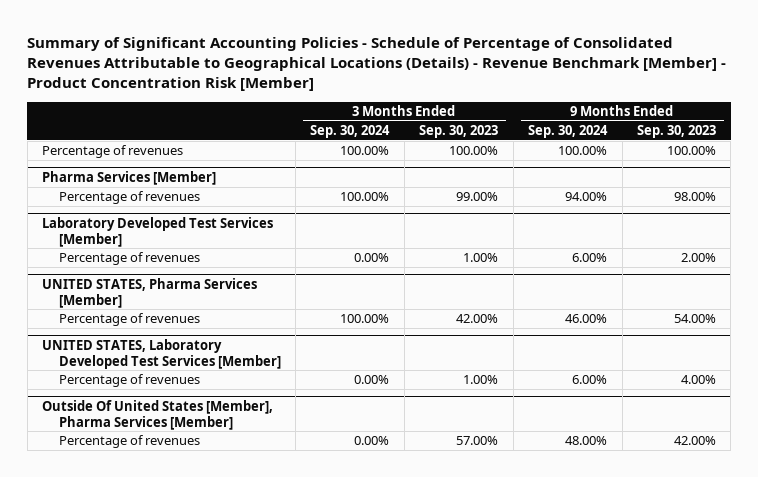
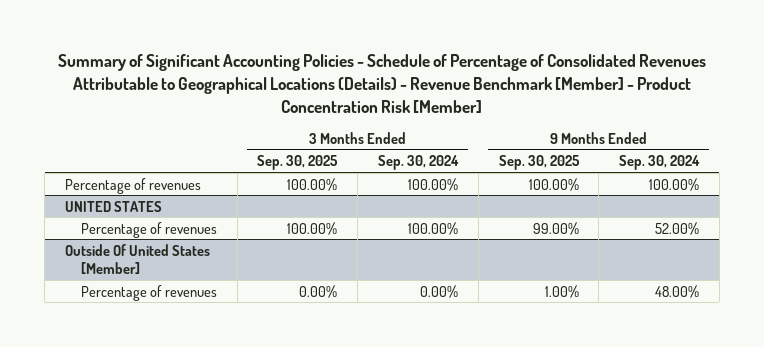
[419,124,499,138] Sep. 30, 2023 -> none
[637,124,717,138] Sep. 30, 2023 -> none
none -> [257,155,339,171] Sep. 30, 2025
none -> [498,155,580,171] Sep. 30, 2025
[58,252,200,266] Percentage of revenues -> none
[42,278,258,308] UNITED STATES, Pharma Services [Member] -> none
[58,313,200,327] Percentage of revenues -> none
[42,339,281,369] UNITED STATES, Laboratory Developed Test Services [Member] -> none
[58,374,200,388] Percentage of revenues -> none
[42,400,274,430] Outside Of United States [Member], Pharma Services [Member] -> none
[42,171,217,186] Pharma Services [Member] -> [65,200,163,212] UNITED STATES
[565,192,608,202] 94.00% -> [655,221,700,235] 52.00%
[42,217,274,247] Laboratory Developed Test Services [Member] -> [65,243,211,274] Outside Of United States [Member]

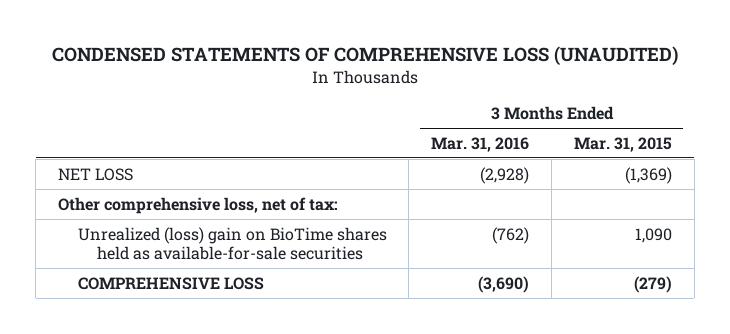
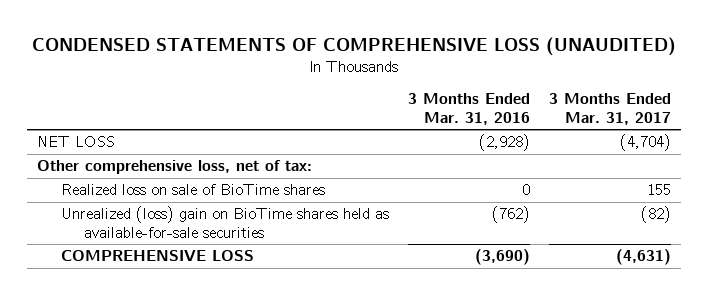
[574,136,673,152] Mar. 31, 2015 -> none
none -> [549,93,672,125] 3 Months Ended Mar. 31, 2017
none -> [60,184,325,196] Realized loss on sale of BioTime shares

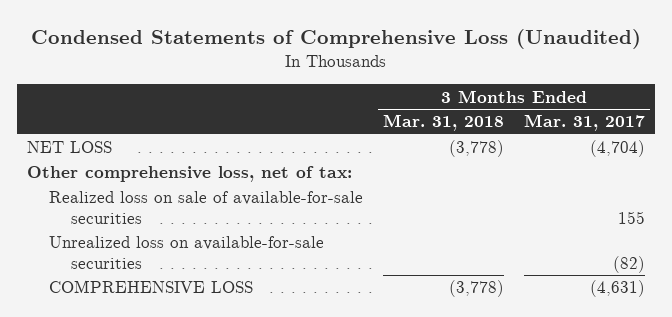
[32,37,677,57] CONDENSED STATEMENTS OF COMPREHENSIVE LOSS (UNAUDITED) -> [31,28,642,49] Condensed Statements of Comprehensive Loss (Unaudited)
[407,93,530,125] 3 Months Ended Mar. 31, 2016 -> none
none -> [383,114,505,132] Mar. 31, 2018
[60,184,325,196] Realized loss on sale of BioTime shares -> [49,191,364,224] Realized loss on sale of available-for-sale securities
[60,206,389,238] Unrealized (loss) gain on BioTime shares held as available-for-sale securities -> [49,236,325,269] Unrealized loss on available-for-sale securities

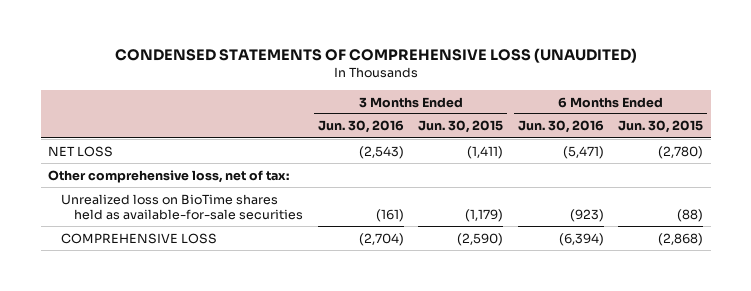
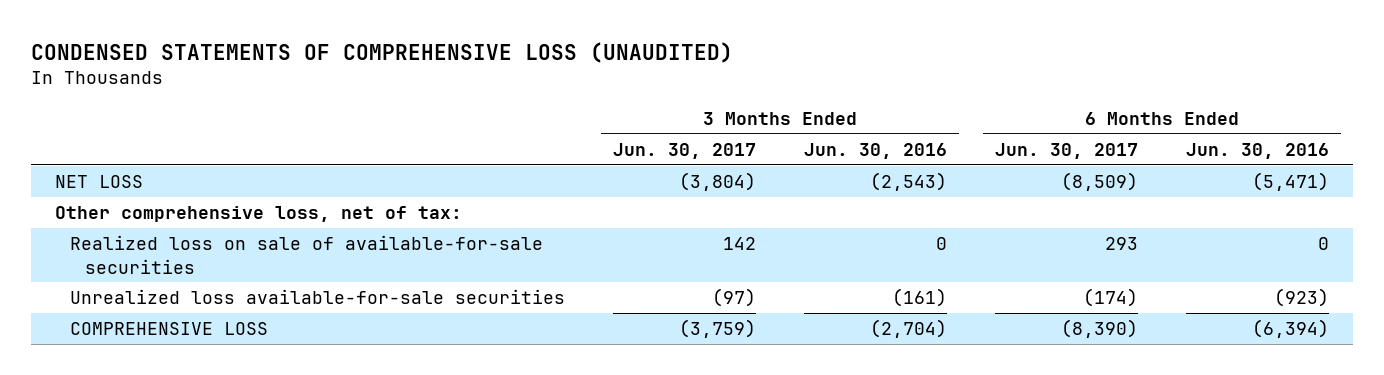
[418,120,504,134] Jun. 30, 2015 -> none
[618,120,704,134] Jun. 30, 2015 -> none
none -> [613,142,757,159] Jun. 30, 2017
none -> [994,142,1138,159] Jun. 30, 2017
none -> [70,235,544,274] Realized loss on sale of available-for-sale securities
[61,193,304,221] Unrealized loss on BioTime shares held as available-for-sale securities -> [70,289,566,305] Unrealized loss available-for-sale securities

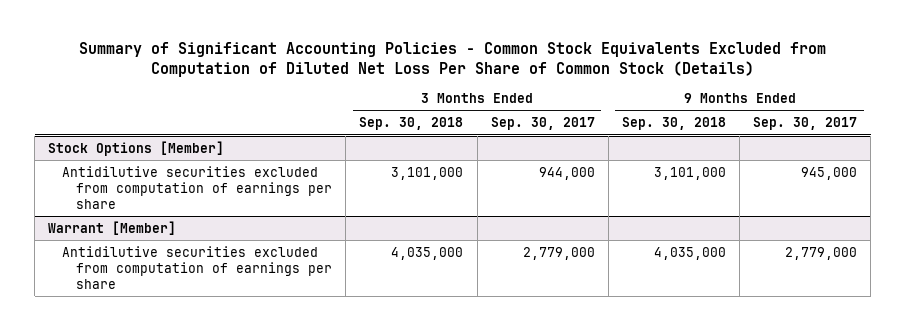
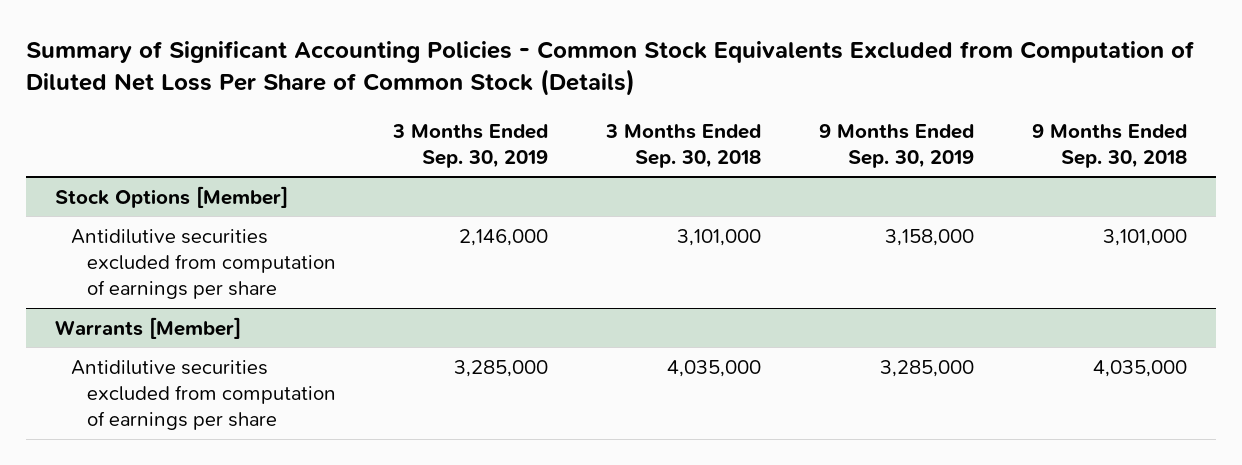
[490,117,595,131] Sep. 30, 2017 -> none
[753,117,858,131] Sep. 30, 2017 -> none
none -> [392,123,549,168] 3 Months Ended Sep. 30, 2019
none -> [819,123,975,168] 9 Months Ended Sep. 30, 2019
[48,220,177,235] Warrant [Member] -> [55,316,242,339] Warrants [Member]

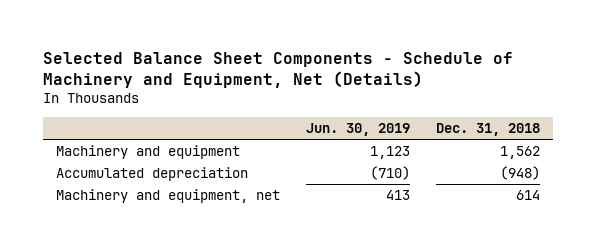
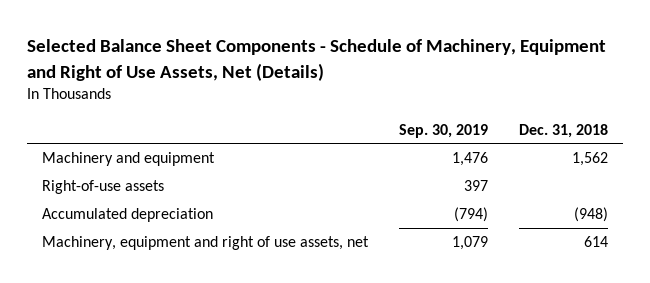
[43,52,514,89] Selected Balance Sheet Components - Schedule of Machinery and Equipment, Net (Details) -> [27,39,607,81] Selected Balance Sheet Components - Schedule of Machinery, Equipment and Right of Use Assets, Net (Details)
[306,122,411,136] Jun. 30, 2019 -> none
none -> [399,123,489,138] Sep. 30, 2019
none -> [42,180,165,195] Right-of-use assets
[56,188,281,203] Machinery and equipment, net -> [42,236,370,251] Machinery, equipment and right of use assets, net

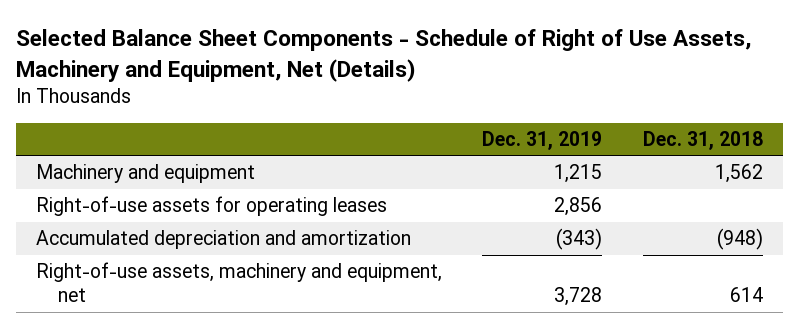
[27,39,607,81] Selected Balance Sheet Components - Schedule of Machinery, Equipment and Right of Use Assets, Net (Details) -> [15,29,751,82] Selected Balance Sheet Components - Schedule of Right of Use Assets, Machinery and Equipment, Net (Details)
[399,123,489,138] Sep. 30, 2019 -> none
none -> [482,130,603,150] Dec. 31, 2019
[42,180,165,195] Right-of-use assets -> [35,196,387,217] Right-of-use assets for operating leases
[42,208,214,223] Accumulated depreciation -> [35,230,411,250] Accumulated depreciation and amortization
[42,236,370,251] Machinery, equipment and right of use assets, net -> [35,262,442,303] Right-of-use assets, machinery and equipment, net

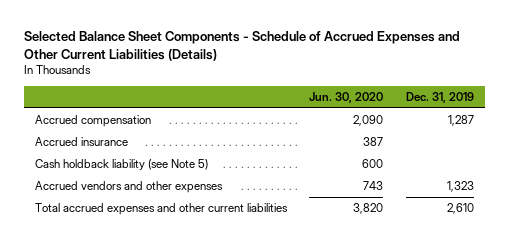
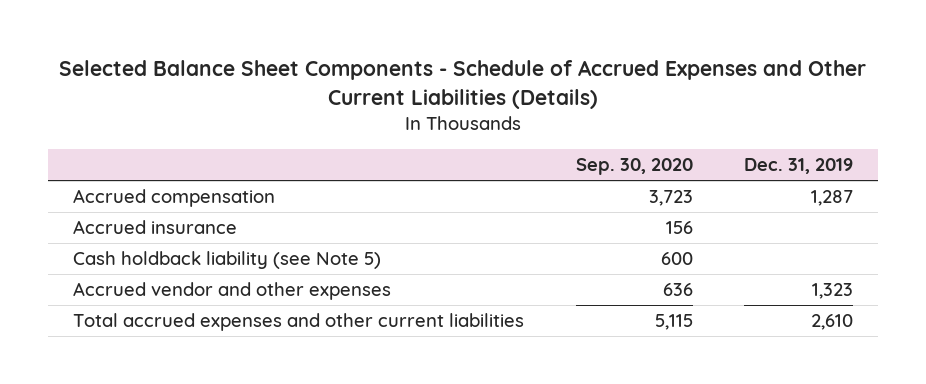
[309,91,384,103] Jun. 30, 2020 -> none
none -> [575,157,693,175] Sep. 30, 2020
[34,181,223,194] Accrued vendors and other expenses -> [73,282,392,301] Accrued vendor and other expenses

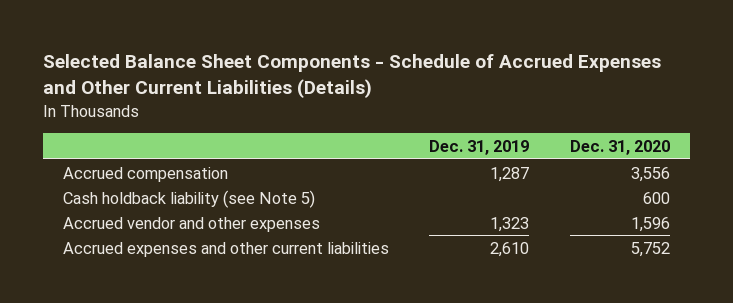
[575,157,693,175] Sep. 30, 2020 -> none
none -> [569,139,670,155] Dec. 31, 2020
[73,220,238,235] Accrued insurance -> none
[73,313,525,332] Total accrued expenses and other current liabilities -> [62,241,389,257] Accrued expenses and other current liabilities

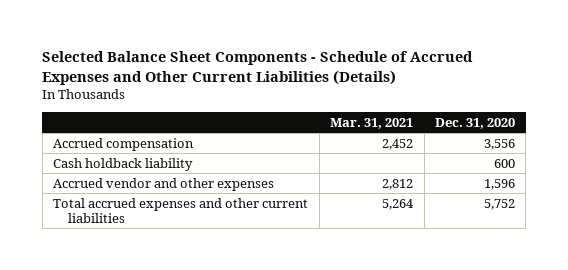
[429,139,530,155] Dec. 31, 2019 -> none
none -> [330,117,414,129] Mar. 31, 2021
[62,189,315,208] Cash holdback liability (see Note 5) -> [53,157,194,171] Cash holdback liability
[62,241,389,257] Accrued expenses and other current liabilities -> [53,197,309,223] Total accrued expenses and other current liabilities

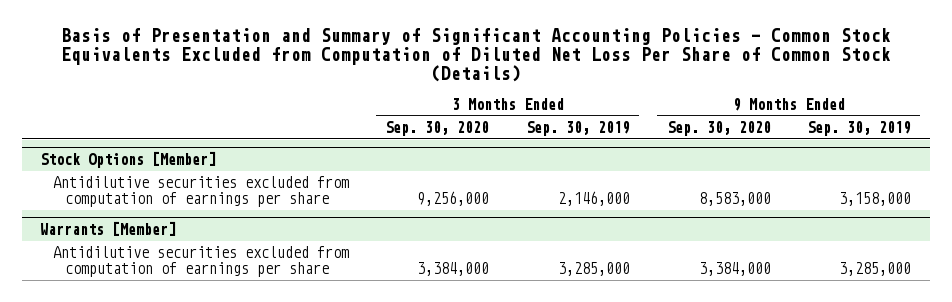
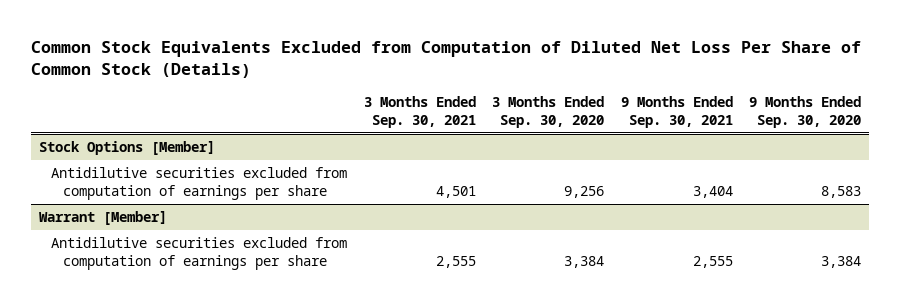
[60,27,891,83] Basis of Presentation and Summary of Significant Accounting Policies - Common Stock Equivalents Excluded from Computation of Diluted Net Loss Per Share of Common Stock (Details) -> [30,40,861,78] Common Stock Equivalents Excluded from Computation of Diluted Net Loss Per Share of Common Stock (Details)
[525,121,630,137] Sep. 30, 2019 -> none
[807,121,912,137] Sep. 30, 2019 -> none
none -> [363,95,476,128] 3 Months Ended Sep. 30, 2021
none -> [620,95,733,128] 9 Months Ended Sep. 30, 2021
[417,190,490,206] 9,256,000 -> [564,185,605,198] 9,256
[698,191,771,206] 8,583,000 -> [821,185,862,198] 8,583
[40,221,177,237] Warrants [Member] -> [39,211,168,226] Warrant [Member]
[417,261,490,276] 3,384,000 -> [564,255,605,268] 3,384
[698,261,771,276] 3,384,000 -> [821,255,862,268] 3,384

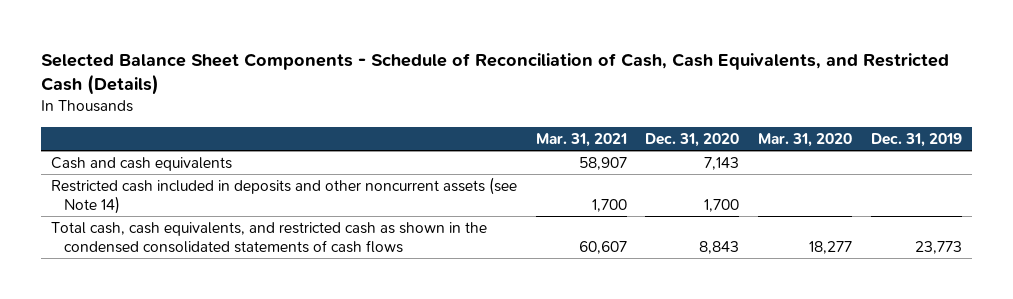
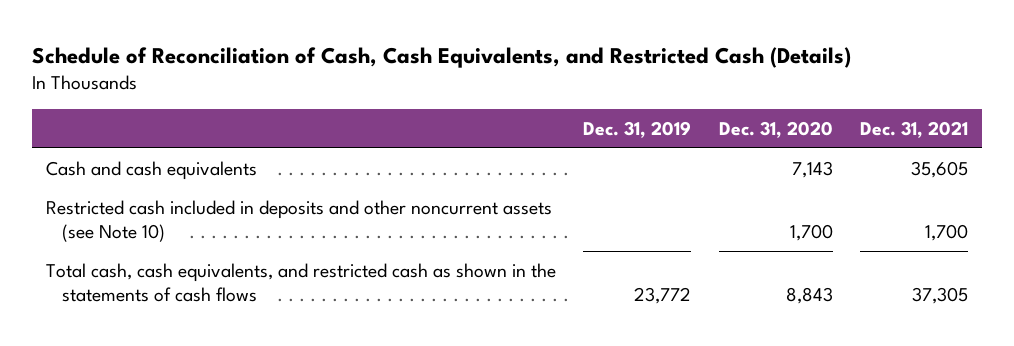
[41,52,950,95] Selected Balance Sheet Components - Schedule of Reconciliation of Cash, Cash Equivalents, and Restricted Cash (Details) -> [32,46,852,68] Schedule of Reconciliation of Cash, Cash Equivalents, and Restricted Cash (Details)
[535,132,627,147] Mar. 31, 2021 -> none
[758,132,853,147] Mar. 31, 2020 -> none
none -> [859,120,968,138] Dec. 31, 2021
[50,177,517,215] Restricted cash included in deposits and other noncurrent assets (see Note 14) -> [45,200,552,243] Restricted cash included in deposits and other noncurrent assets (see Note 10)
[50,222,487,254] Total cash, cash equivalents, and restricted cash as shown in the condensed consolidated statements of cash flows -> [45,263,556,303] Total cash, cash equivalents, and restricted cash as shown in the statements of cash flows
[915,241,963,255] 23,773 -> [634,287,692,305] 23,772

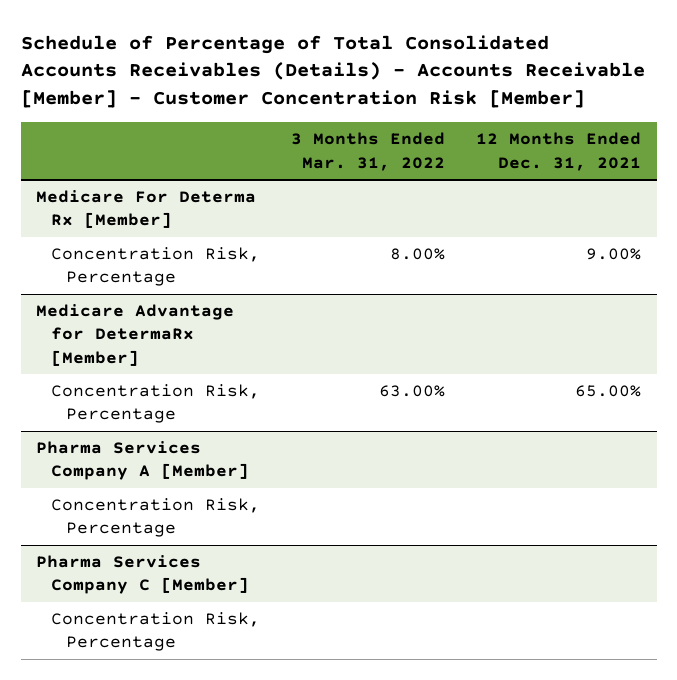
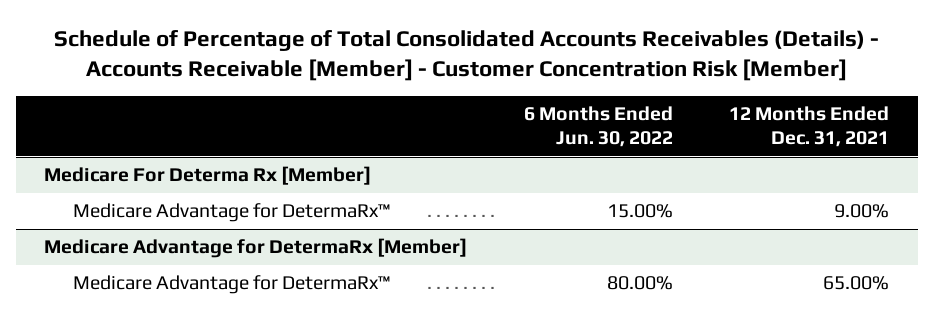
[291,132,446,171] 3 Months Ended Mar. 31, 2022 -> none
none -> [523,106,673,147] 6 Months Ended Jun. 30, 2022
[51,247,261,287] Concentration Risk, Percentage -> [73,203,391,223] Medicare Advantage for DetermaRx™
[36,441,250,481] Pharma Services Company A [Member] -> none
[51,498,261,538] Concentration Risk, Percentage -> none
[36,555,250,595] Pharma Services Company C [Member] -> none
[51,612,261,652] Concentration Risk, Percentage -> none
[51,384,261,424] Concentration Risk, Percentage -> [73,275,391,295] Medicare Advantage for DetermaRx™

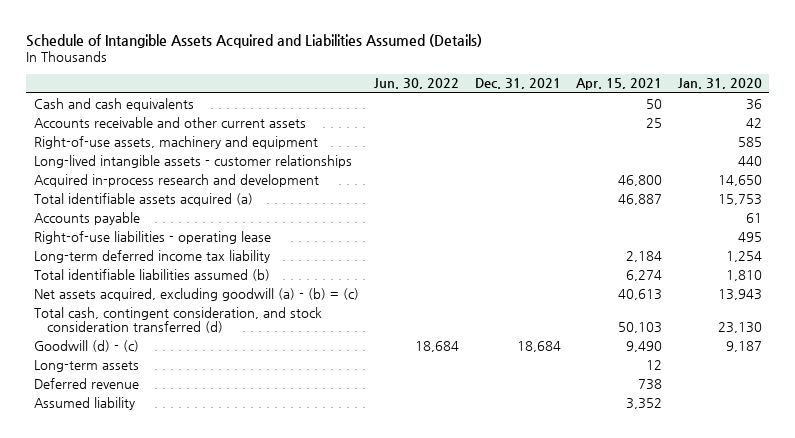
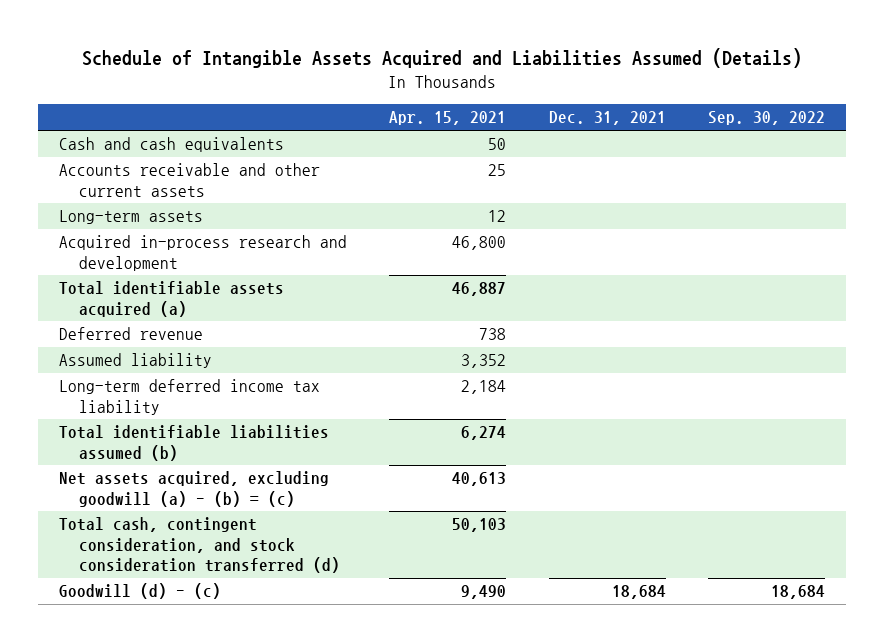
[374,78,460,90] Jun. 30, 2022 -> none
[677,78,762,90] Jan. 31, 2020 -> none
none -> [708,111,826,126] Sep. 30, 2022
[33,135,318,149] Right-of-use assets, machinery and equipment -> none
[33,154,352,168] Long-lived intangible assets - customer relationships -> none
[33,359,139,372] Long-term assets -> [58,210,203,225] Long-term assets
[33,211,140,225] Accounts payable -> none
[33,230,271,244] Right-of-use liabilities - operating lease -> none
[33,377,139,389] Deferred revenue -> [58,327,203,341] Deferred revenue
[33,396,135,410] Assumed liability -> [58,353,212,369] Assumed liability

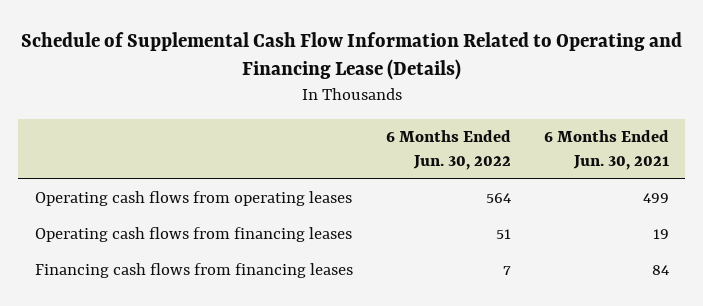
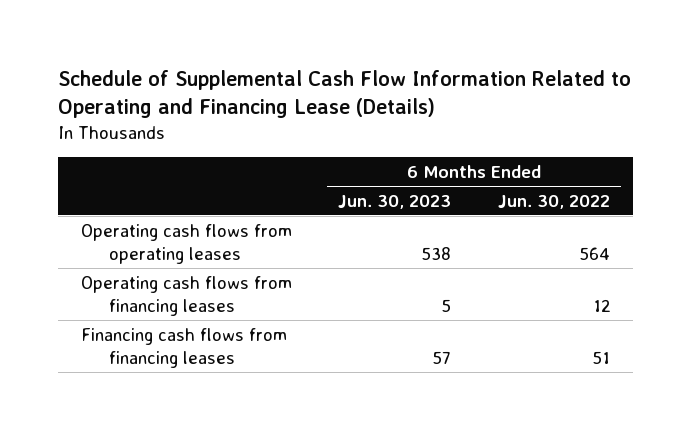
[543,130,669,170] 6 Months Ended Jun. 30, 2021 -> none
none -> [338,194,452,209] Jun. 30, 2023
[495,229,511,240] 51 -> [592,298,610,312] 12
[502,266,511,276] 7 -> [591,350,610,364] 51

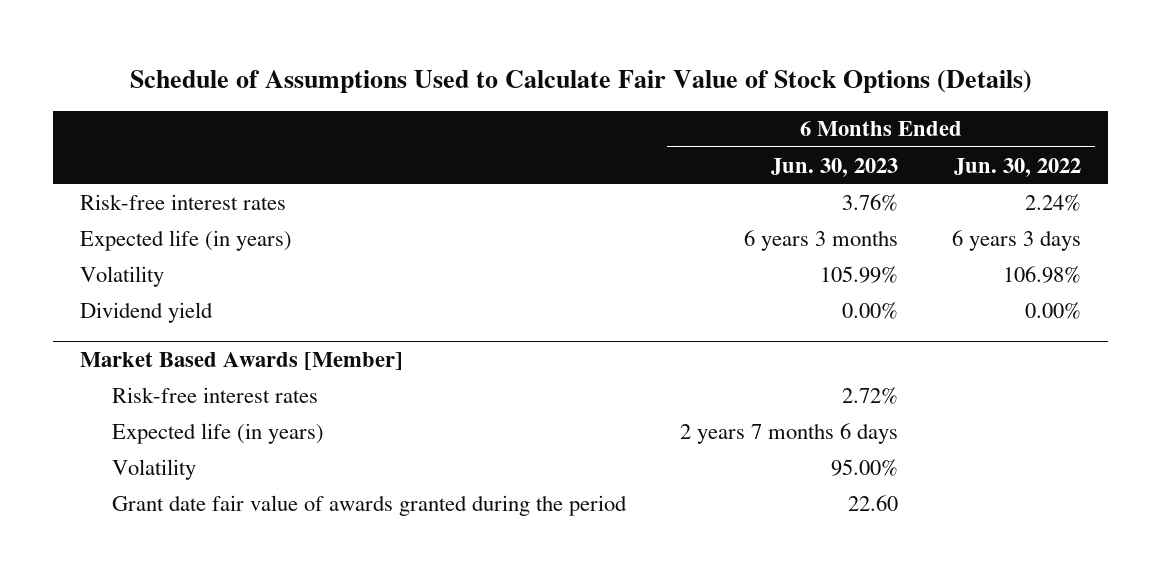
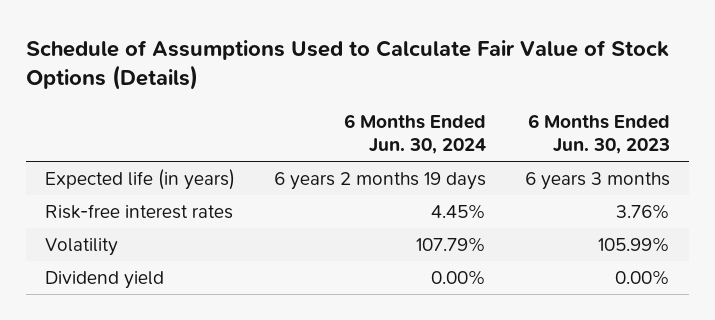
[954,157,1082,177] Jun. 30, 2022 -> none
none -> [344,113,487,154] 6 Months Ended Jun. 30, 2024
[80,193,287,210] Risk-free interest rates -> [45,204,234,220] Risk-free interest rates
[80,351,404,370] Market Based Awards [Member] -> none
[112,386,319,403] Risk-free interest rates -> none
[112,422,325,444] Expected life (in years) -> none
[112,458,197,480] Volatility -> none
[112,494,628,516] Grant date fair value of awards granted during the period -> none

